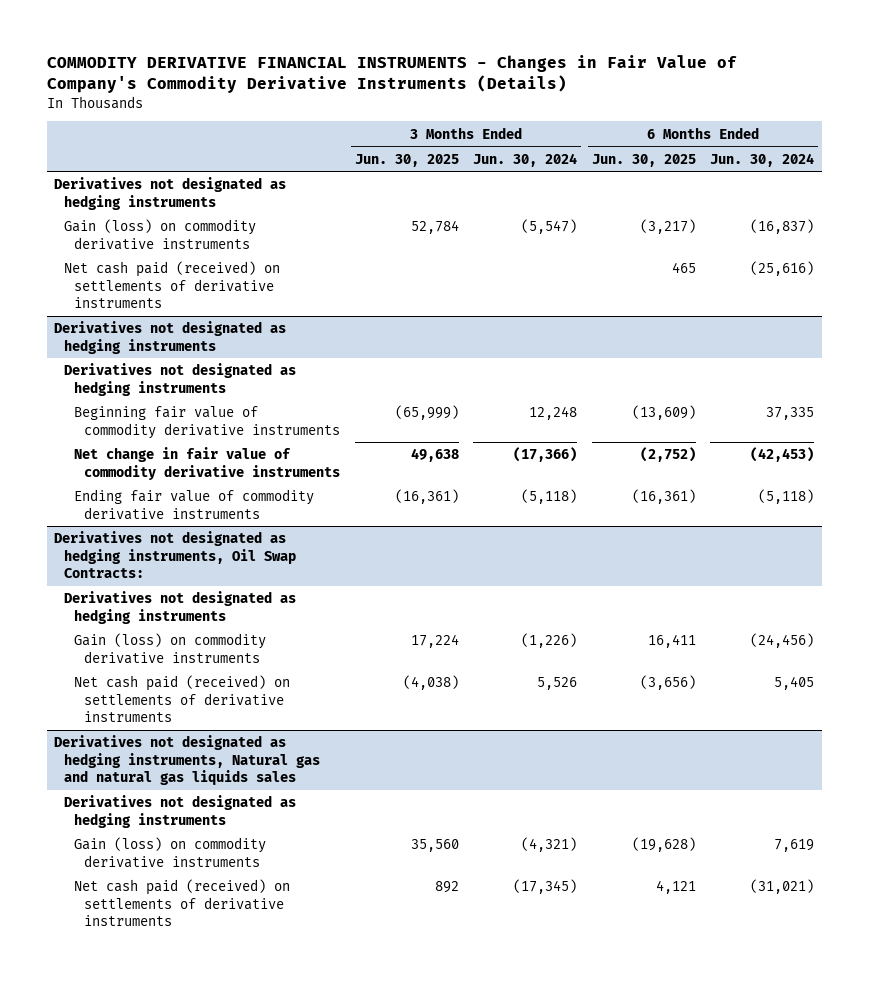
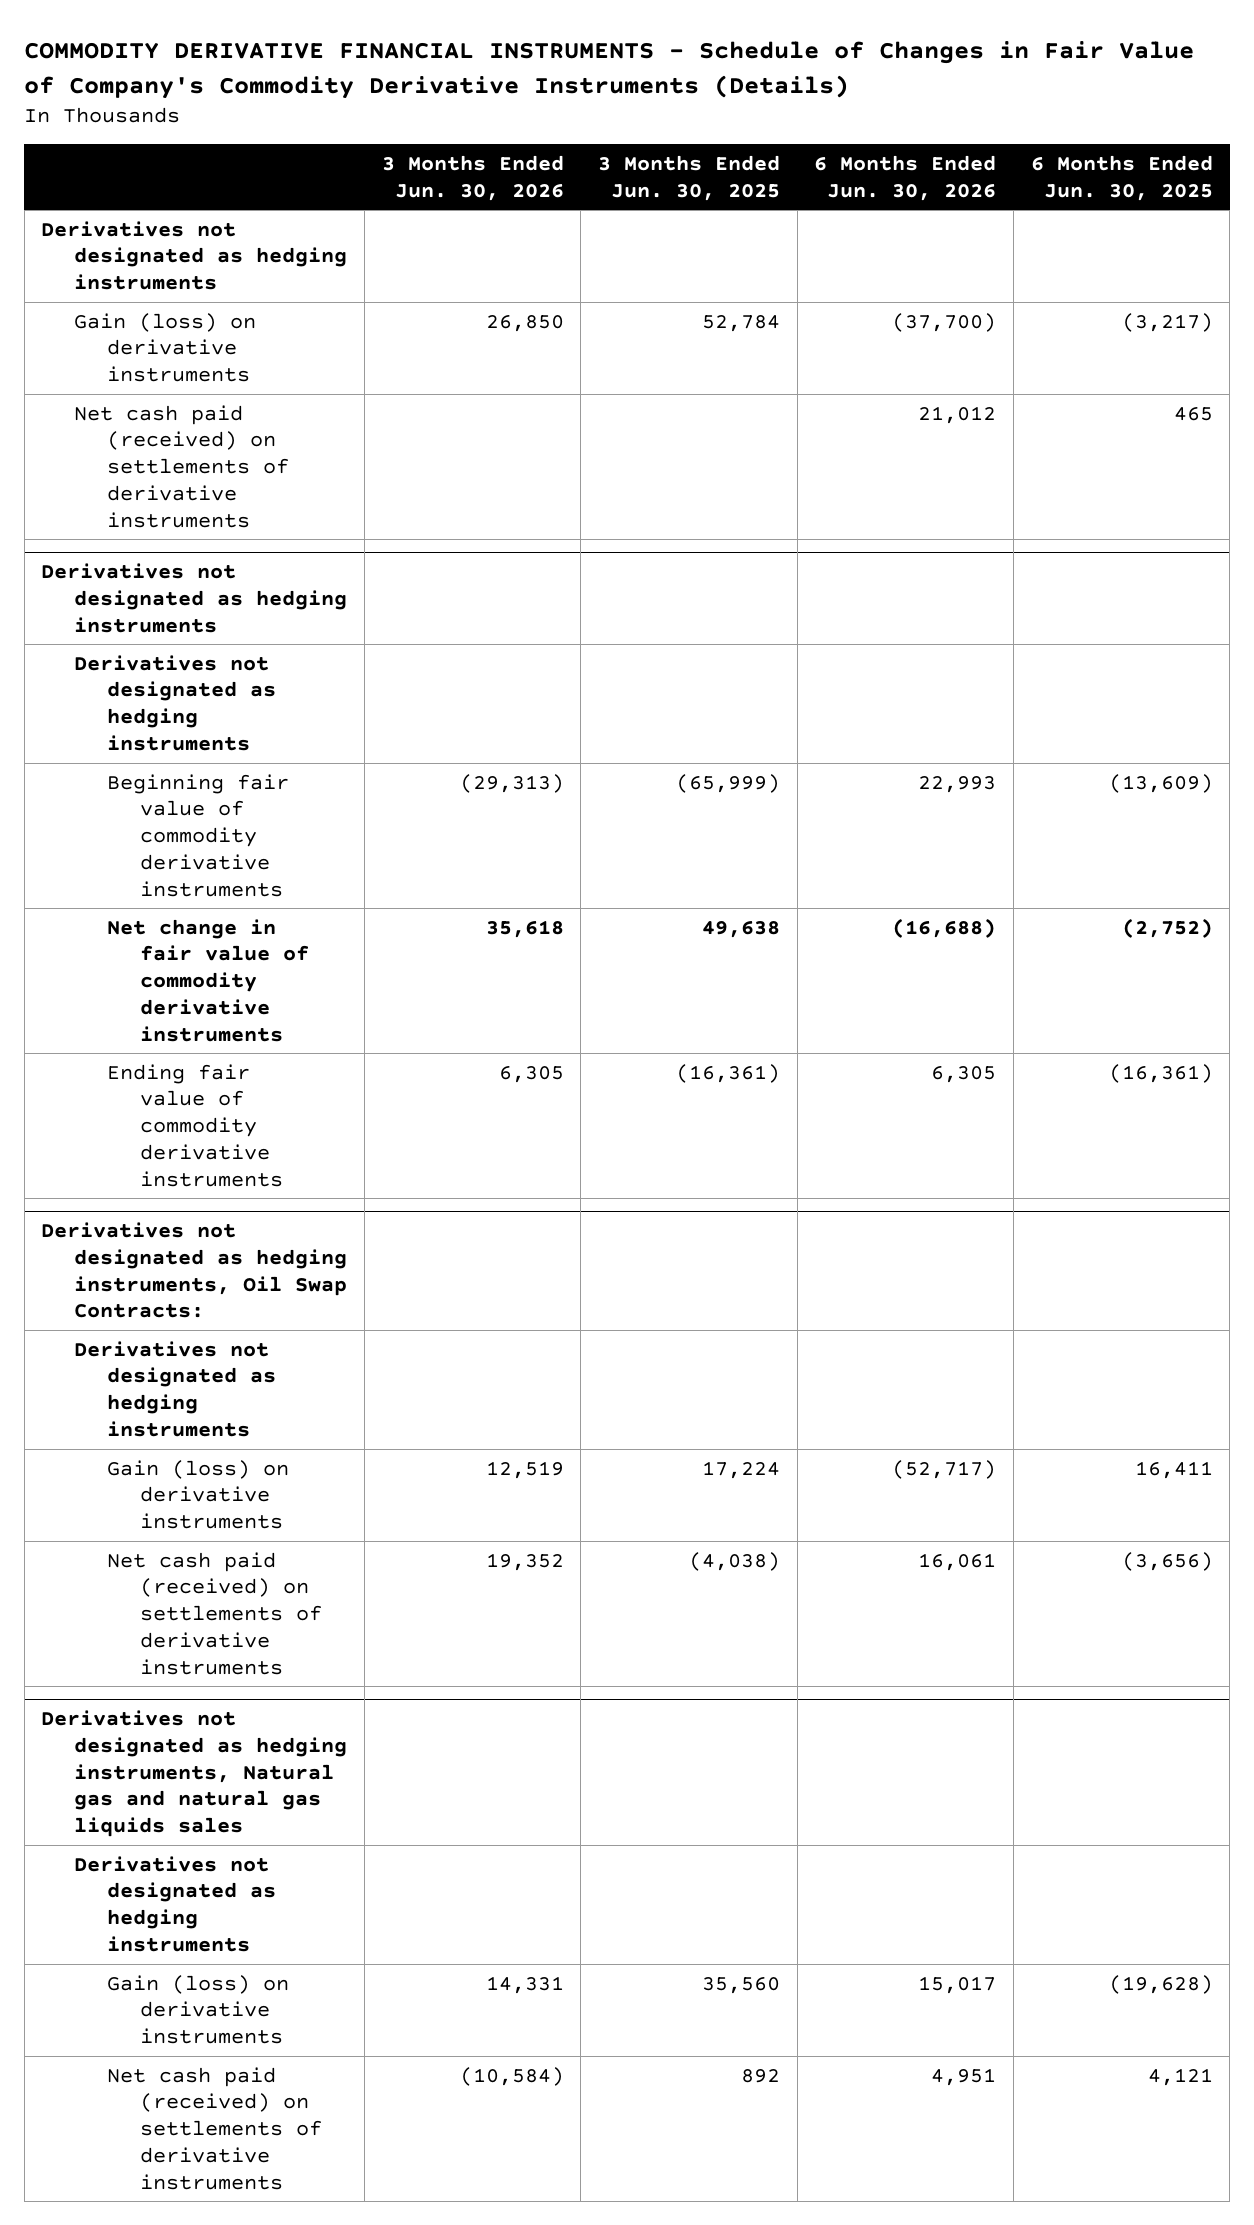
[47,55,738,94] COMMODITY DERIVATIVE FINANCIAL INSTRUMENTS - Changes in Fair Value of Company's Commodity Derivative Instruments (Details) -> [24,41,1195,99] COMMODITY DERIVATIVE FINANCIAL INSTRUMENTS - Schedule of Changes in Fair Value of Company's Commodity Derivative Instruments (Details)
[473,152,578,167] Jun. 30, 2024 -> none
[710,152,815,167] Jun. 30, 2024 -> none
none -> [381,154,564,201] 3 Months Ended Jun. 30, 2026
none -> [814,154,997,201] 6 Months Ended Jun. 30, 2026
[64,219,257,250] Gain (loss) on commodity derivative instruments -> [74,312,257,383] Gain (loss) on derivative instruments
[74,633,267,664] Gain (loss) on commodity derivative instruments -> [107,1459,290,1530] Gain (loss) on derivative instruments
[74,837,267,868] Gain (loss) on commodity derivative instruments -> [107,1974,290,2045] Gain (loss) on derivative instruments

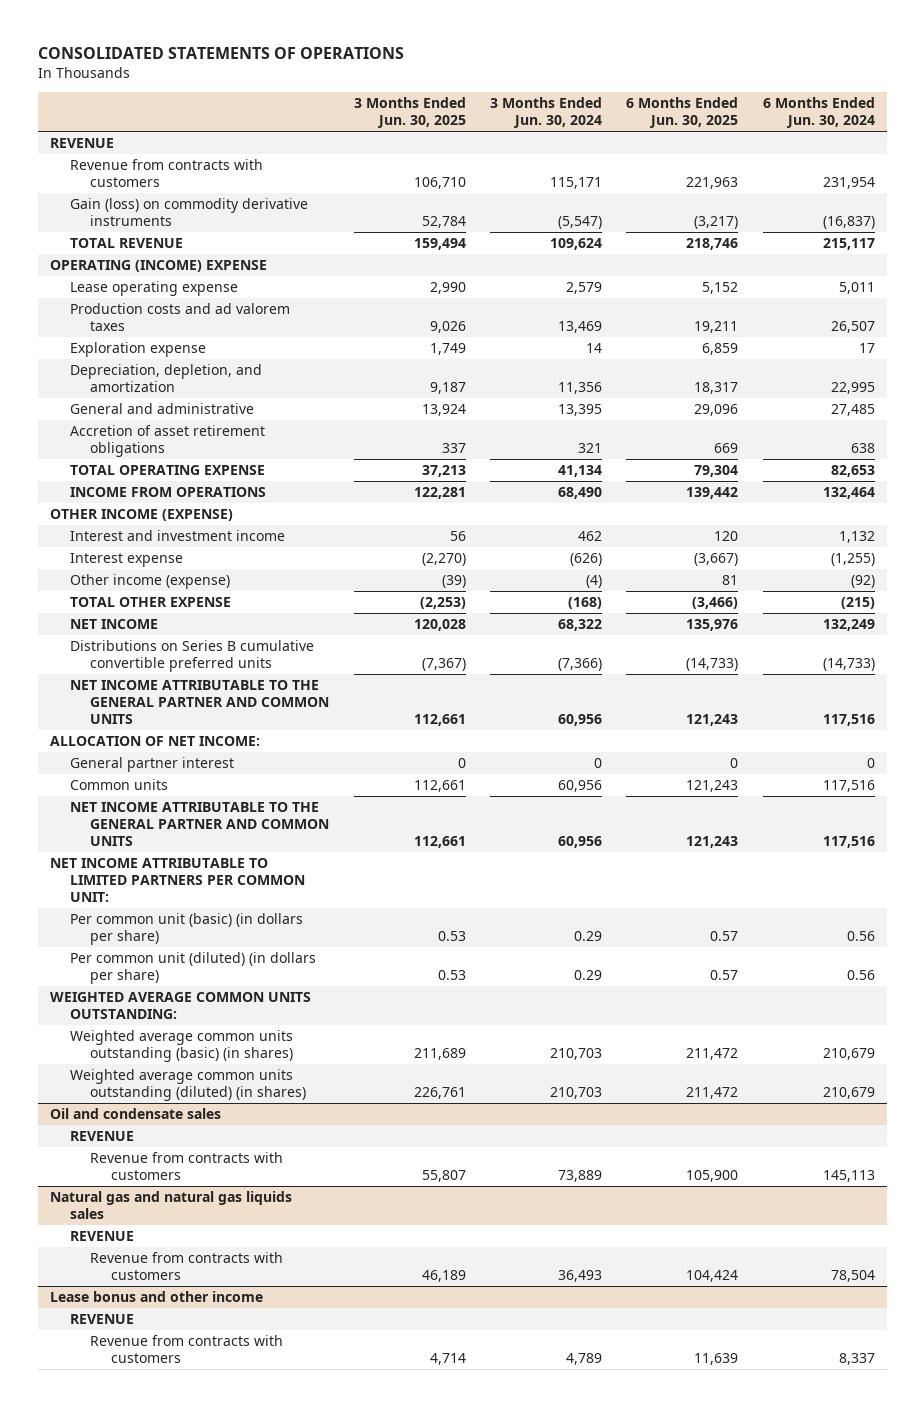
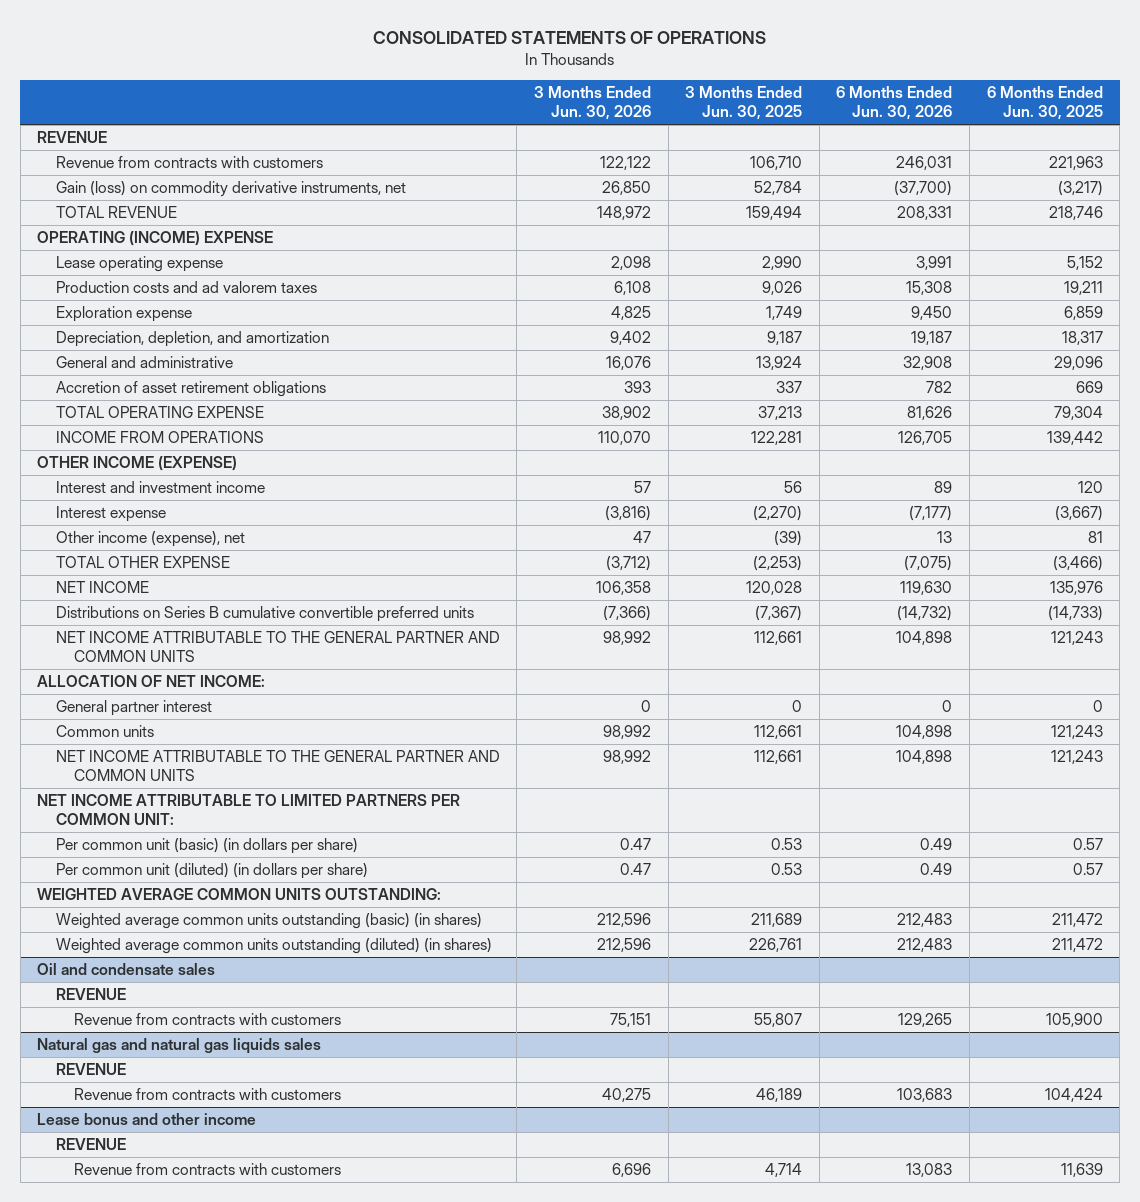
[489,97,602,129] 3 Months Ended Jun. 30, 2024 -> none
[762,97,875,129] 6 Months Ended Jun. 30, 2024 -> none
none -> [534,86,652,121] 3 Months Ended Jun. 30, 2026
none -> [836,86,953,121] 6 Months Ended Jun. 30, 2026
[70,198,309,227] Gain (loss) on commodity derivative instruments -> [55,181,406,198] Gain (loss) on commodity derivative instruments, net
[70,574,231,590] Other income (expense) -> [55,531,245,548] Other income (expense), net

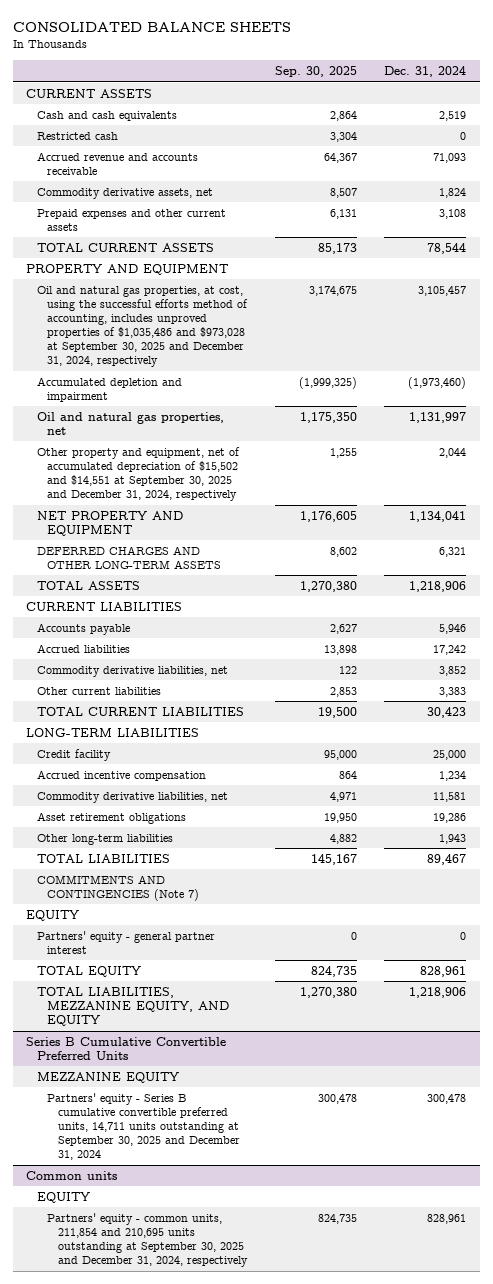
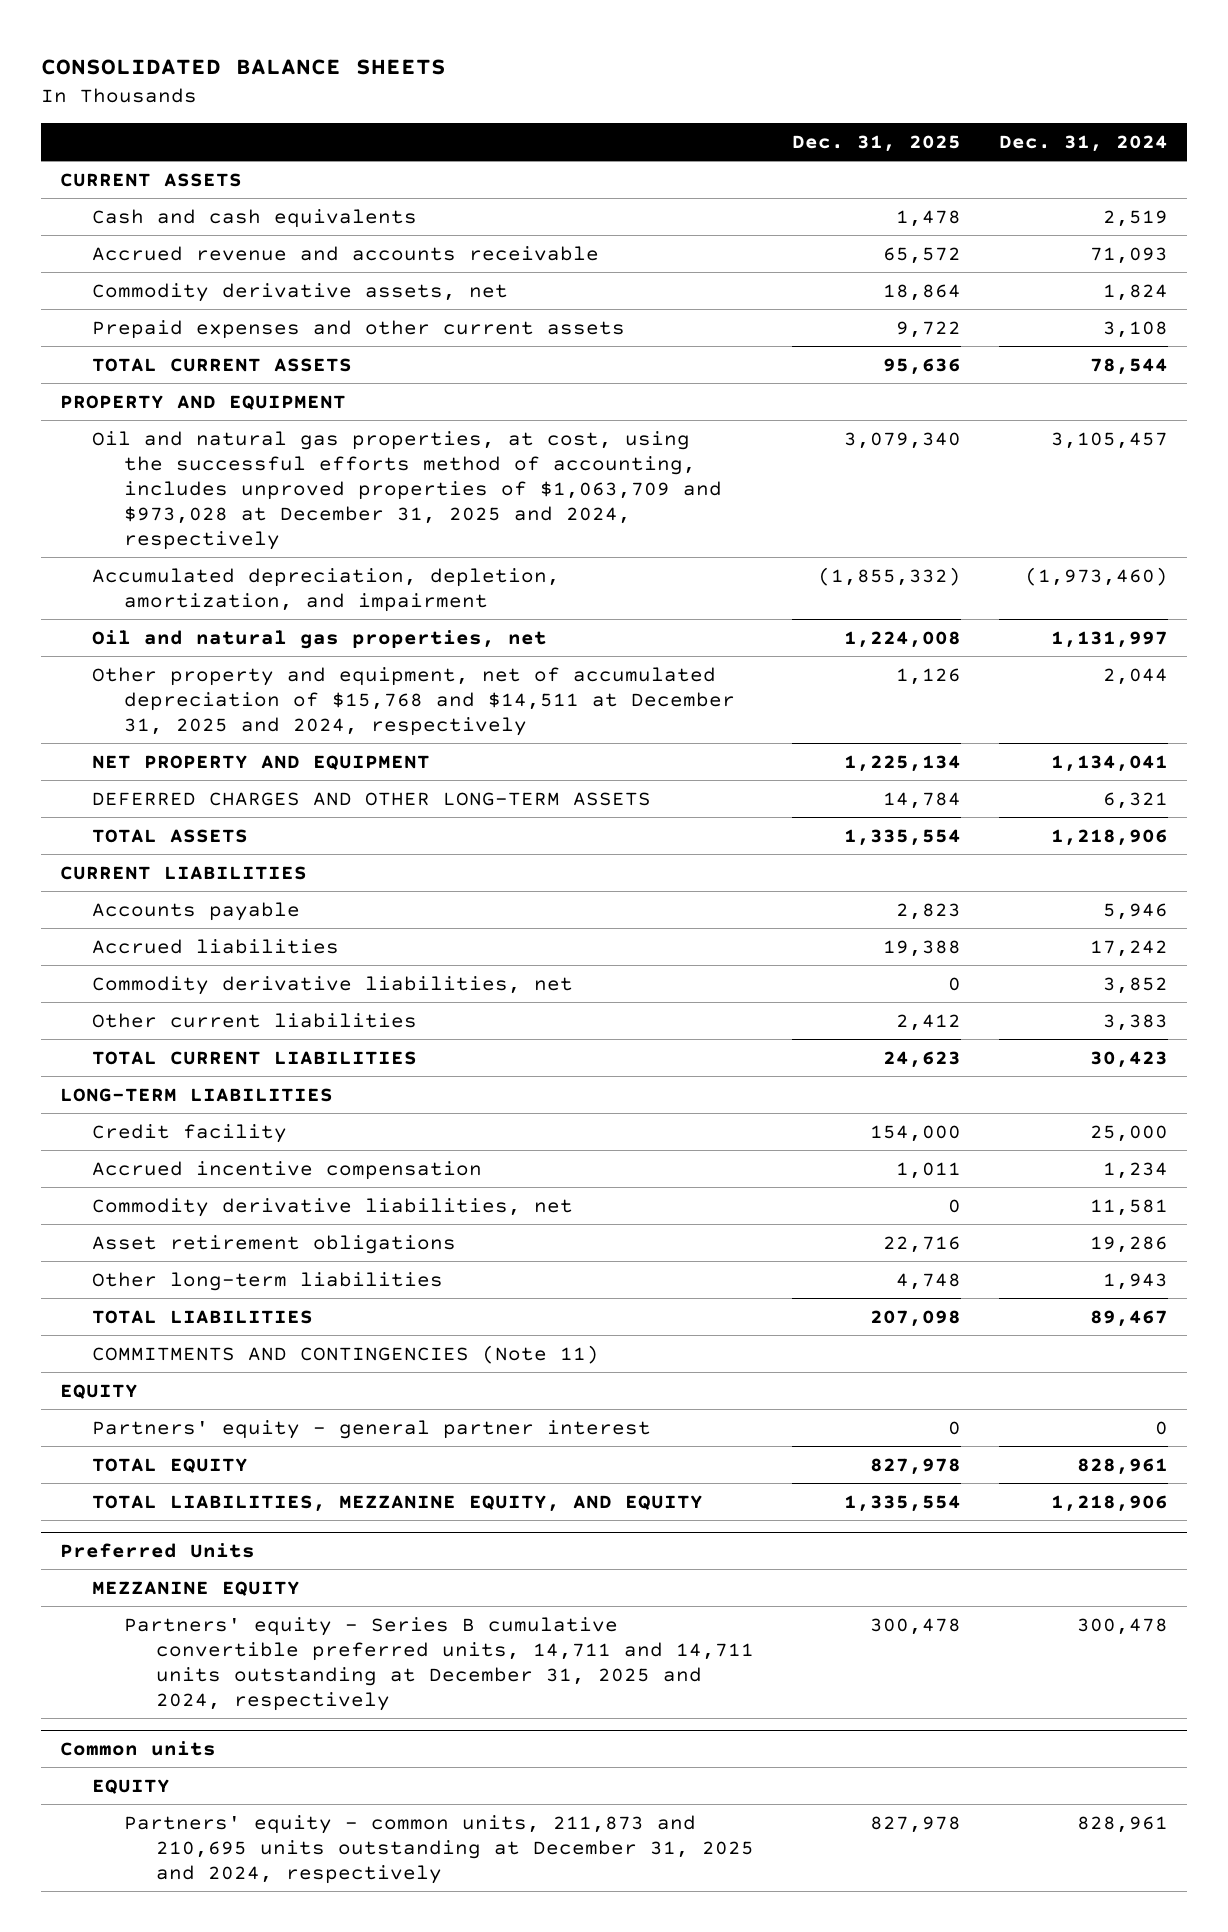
[274,66,357,78] Sep. 30, 2025 -> none
none -> [791,135,961,153] Dec. 31, 2025
[36,131,118,140] Restricted cash -> none
[36,285,249,368] Oil and natural gas properties, at cost, using the successful efforts method of accounting, includes unproved properties of $1,035,486 and $973,028 at September 30, 2025 and December 31, 2024, respectively -> [91,430,722,550] Oil and natural gas properties, at cost, using the successful efforts method of accounting, includes unproved properties of $1,063,709 and $973,028 at December 31, 2025 and 2024, respectively
[36,376,182,402] Accumulated depletion and impairment -> [91,567,560,612] Accumulated depreciation, depletion, amortization, and impairment
[36,446,240,502] Other property and equipment, net of accumulated depreciation of $15,502 and $14,551 at September 30, 2025 and December 31, 2024, respectively -> [91,666,735,736] Other property and equipment, net of accumulated depreciation of $15,768 and $14,511 at December 31, 2025 and 2024, respectively
[36,874,200,901] COMMITMENTS AND CONTINGENCIES (Note 7) -> [91,1344,599,1364] COMMITMENTS AND CONTINGENCIES (Note 11)
[26,1036,227,1060] Series B Cumulative Convertible Preferred Units -> [59,1543,255,1559] Preferred Units
[47,1092,240,1161] Partners' equity - Series B cumulative convertible preferred units, 14,711 units outstanding at September 30, 2025 and December 31, 2024 -> [123,1616,754,1711] Partners' equity - Series B cumulative convertible preferred units, 14,711 and 14,711 units outstanding at December 31, 2025 and 2024, respectively
[47,1212,248,1268] Partners' equity - common units, 211,854 and 210,695 units outstanding at September 30, 2025 and December 31, 2024, respectively -> [123,1814,754,1884] Partners' equity - common units, 211,873 and 210,695 units outstanding at December 31, 2025 and 2024, respectively

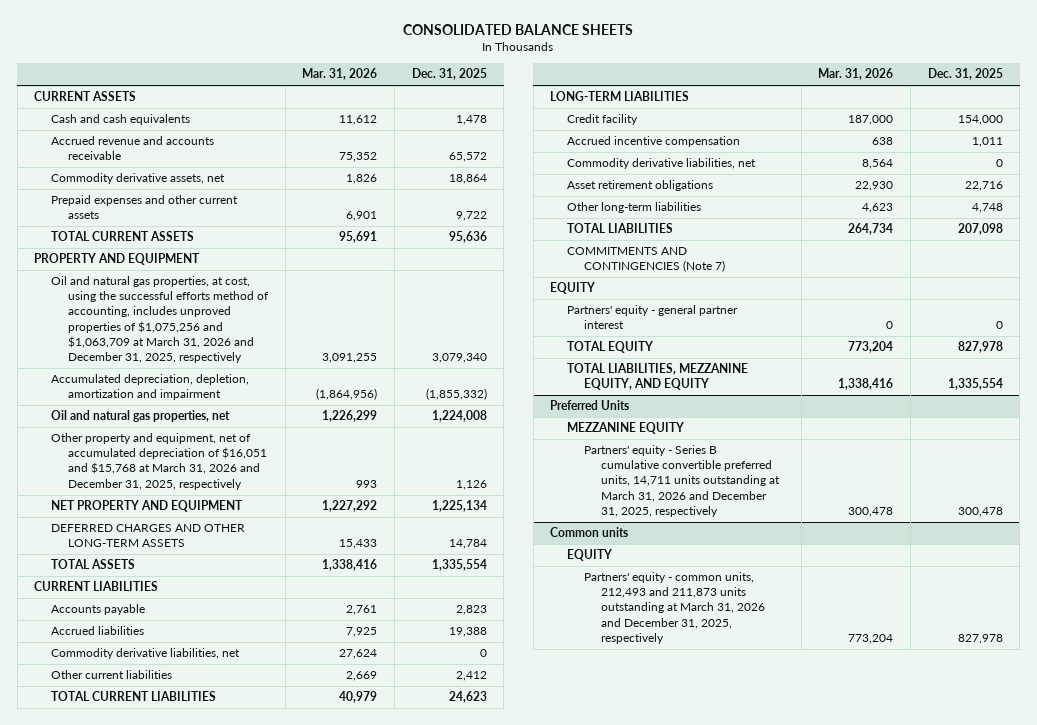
[999,135,1169,153] Dec. 31, 2024 -> none
none -> [302,68,378,81] Mar. 31, 2026
[91,430,722,550] Oil and natural gas properties, at cost, using the successful efforts method of accounting, includes unproved properties of $1,063,709 and $973,028 at December 31, 2025 and 2024, respectively -> [51,276,270,363] Oil and natural gas properties, at cost, using the successful efforts method of accounting, includes unproved properties of $1,075,256 and $1,063,709 at March 31, 2026 and December 31, 2025, respectively
[91,567,560,612] Accumulated depreciation, depletion, amortization, and impairment -> [51,374,250,401] Accumulated depreciation, depletion, amortization and impairment
[91,666,735,736] Other property and equipment, net of accumulated depreciation of $15,768 and $14,511 at December 31, 2025 and 2024, respectively -> [51,433,268,490] Other property and equipment, net of accumulated depreciation of $16,051 and $15,768 at March 31, 2026 and December 31, 2025, respectively
[91,1344,599,1364] COMMITMENTS AND CONTINGENCIES (Note 11) -> [567,247,725,273] COMMITMENTS AND CONTINGENCIES (Note 7)
[123,1616,754,1711] Partners' equity - Series B cumulative convertible preferred units, 14,711 and 14,711 units outstanding at December 31, 2025 and 2024, respectively -> [583,445,780,517] Partners' equity - Series B cumulative convertible preferred units, 14,711 units outstanding at March 31, 2026 and December 31, 2025, respectively
[123,1814,754,1884] Partners' equity - common units, 211,873 and 210,695 units outstanding at December 31, 2025 and 2024, respectively -> [583,572,765,644] Partners' equity - common units, 212,493 and 211,873 units outstanding at March 31, 2026 and December 31, 2025, respectively

